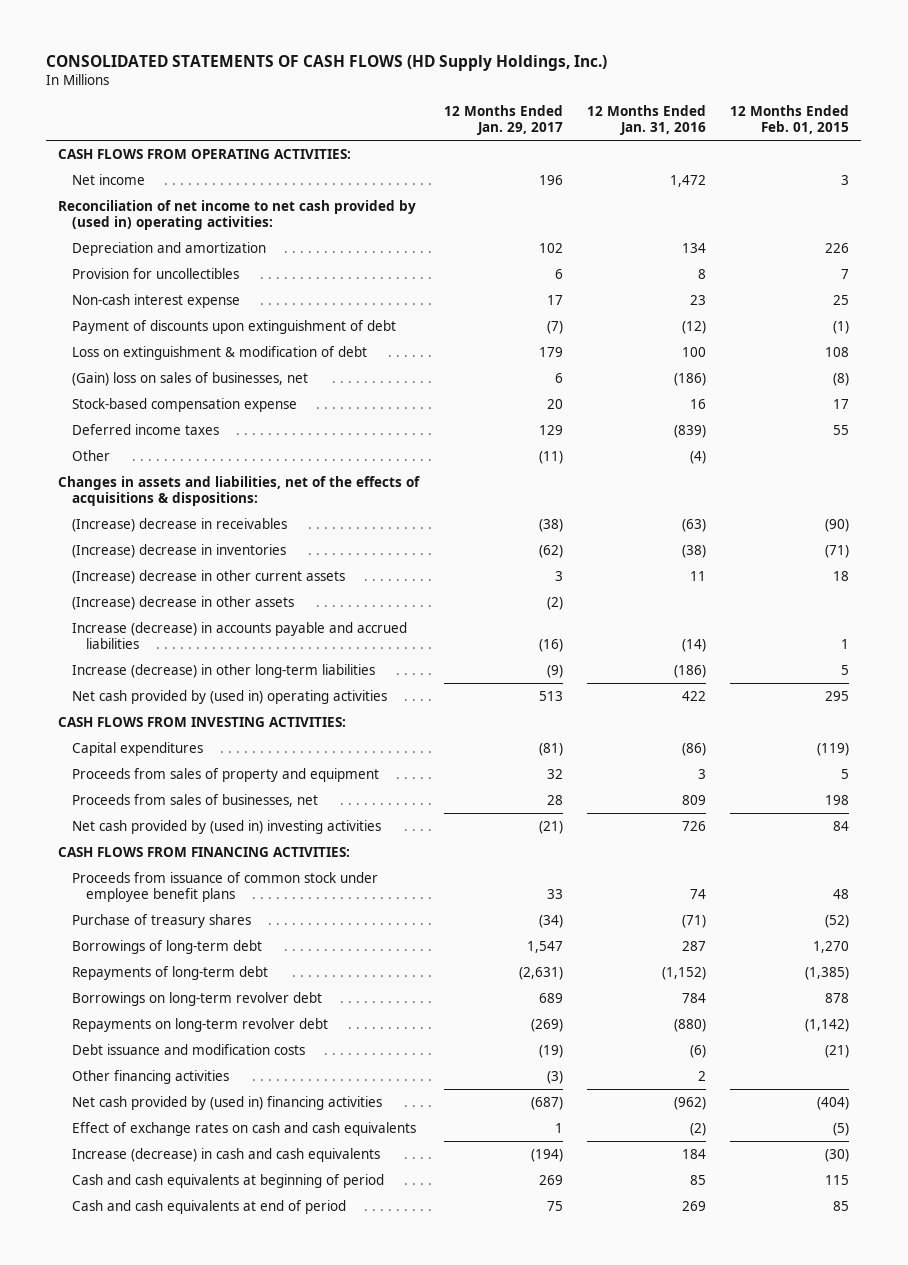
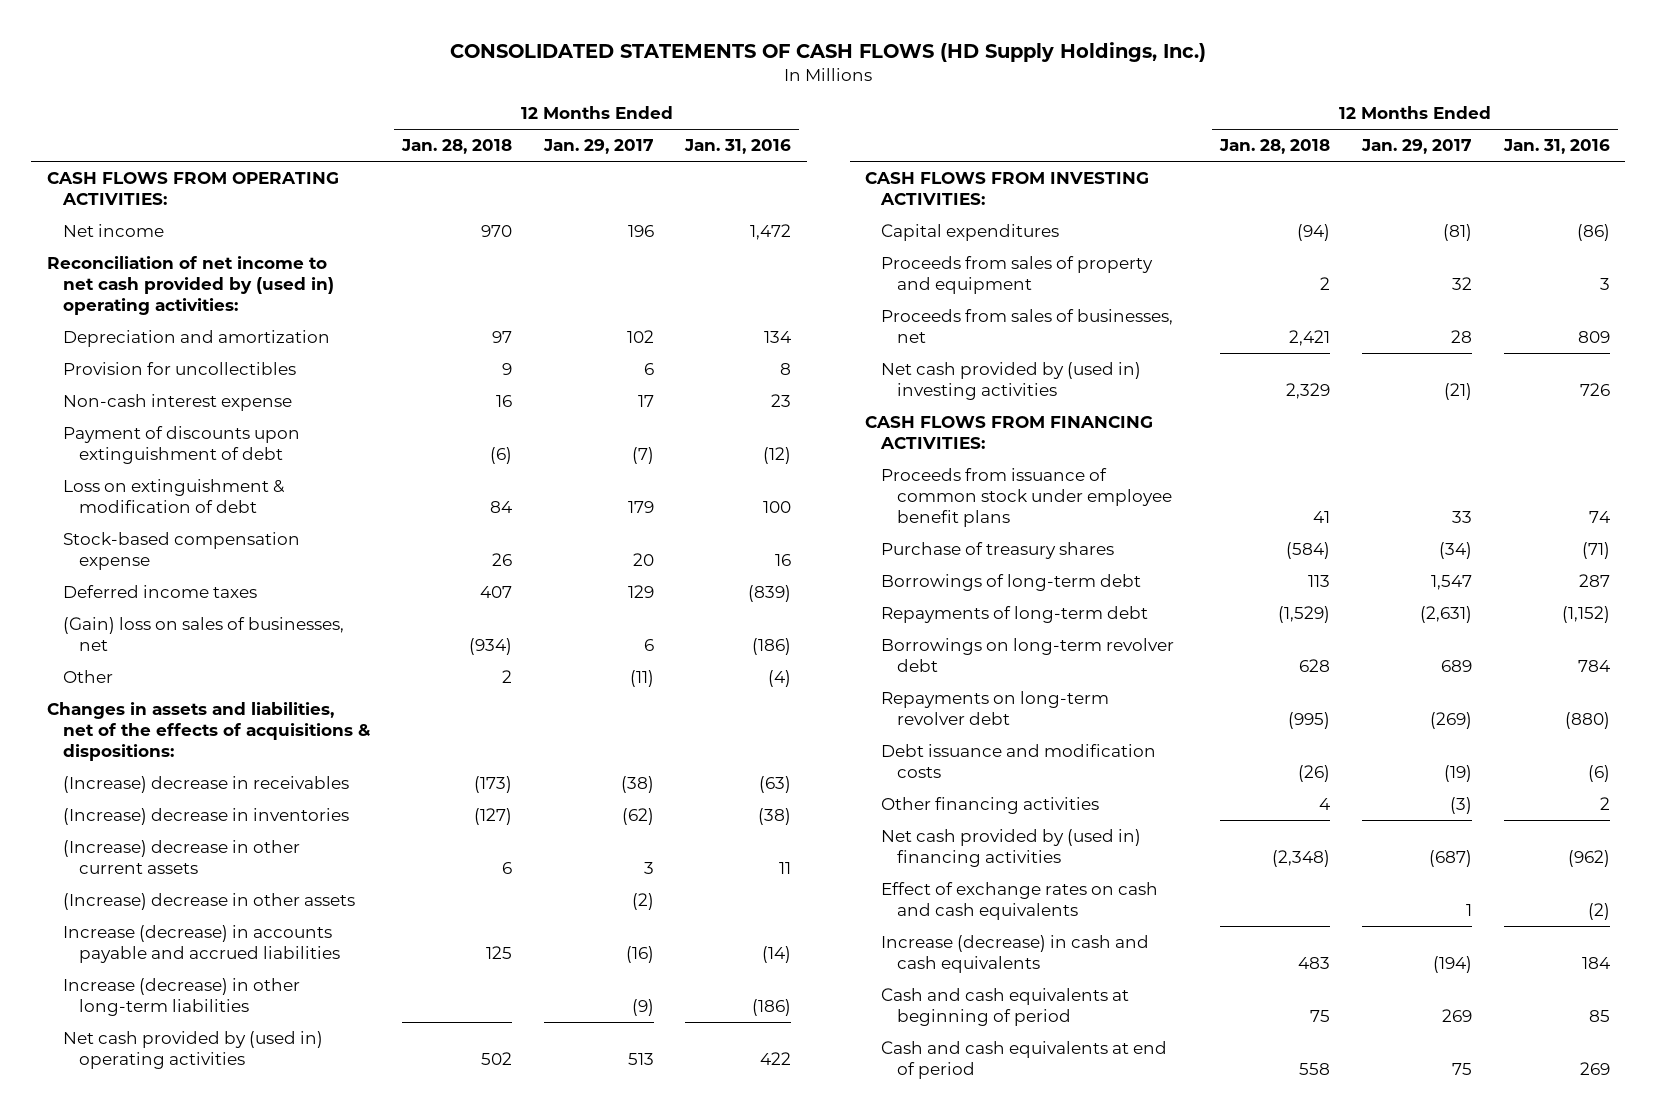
[730,104,850,135] 12 Months Ended Feb. 01, 2015 -> none
none -> [400,139,512,155] Jan. 28, 2018
[72,371,309,386] (Gain) loss on sales of businesses, net -> [63,616,345,652] (Gain) loss on sales of businesses, net

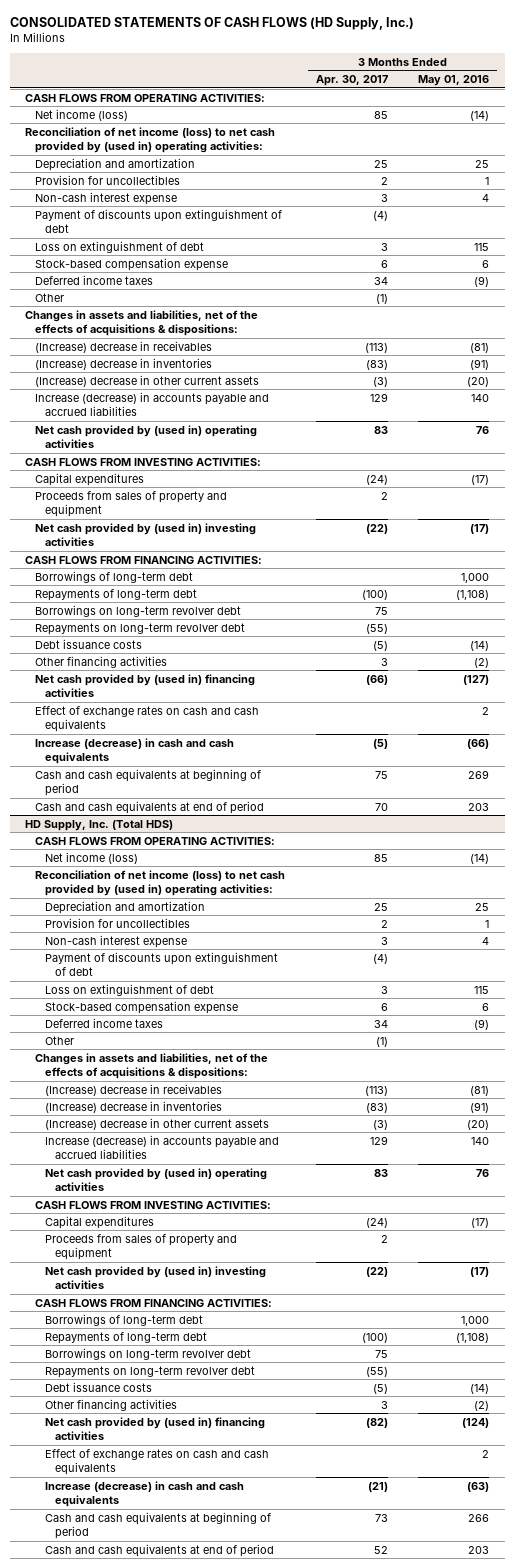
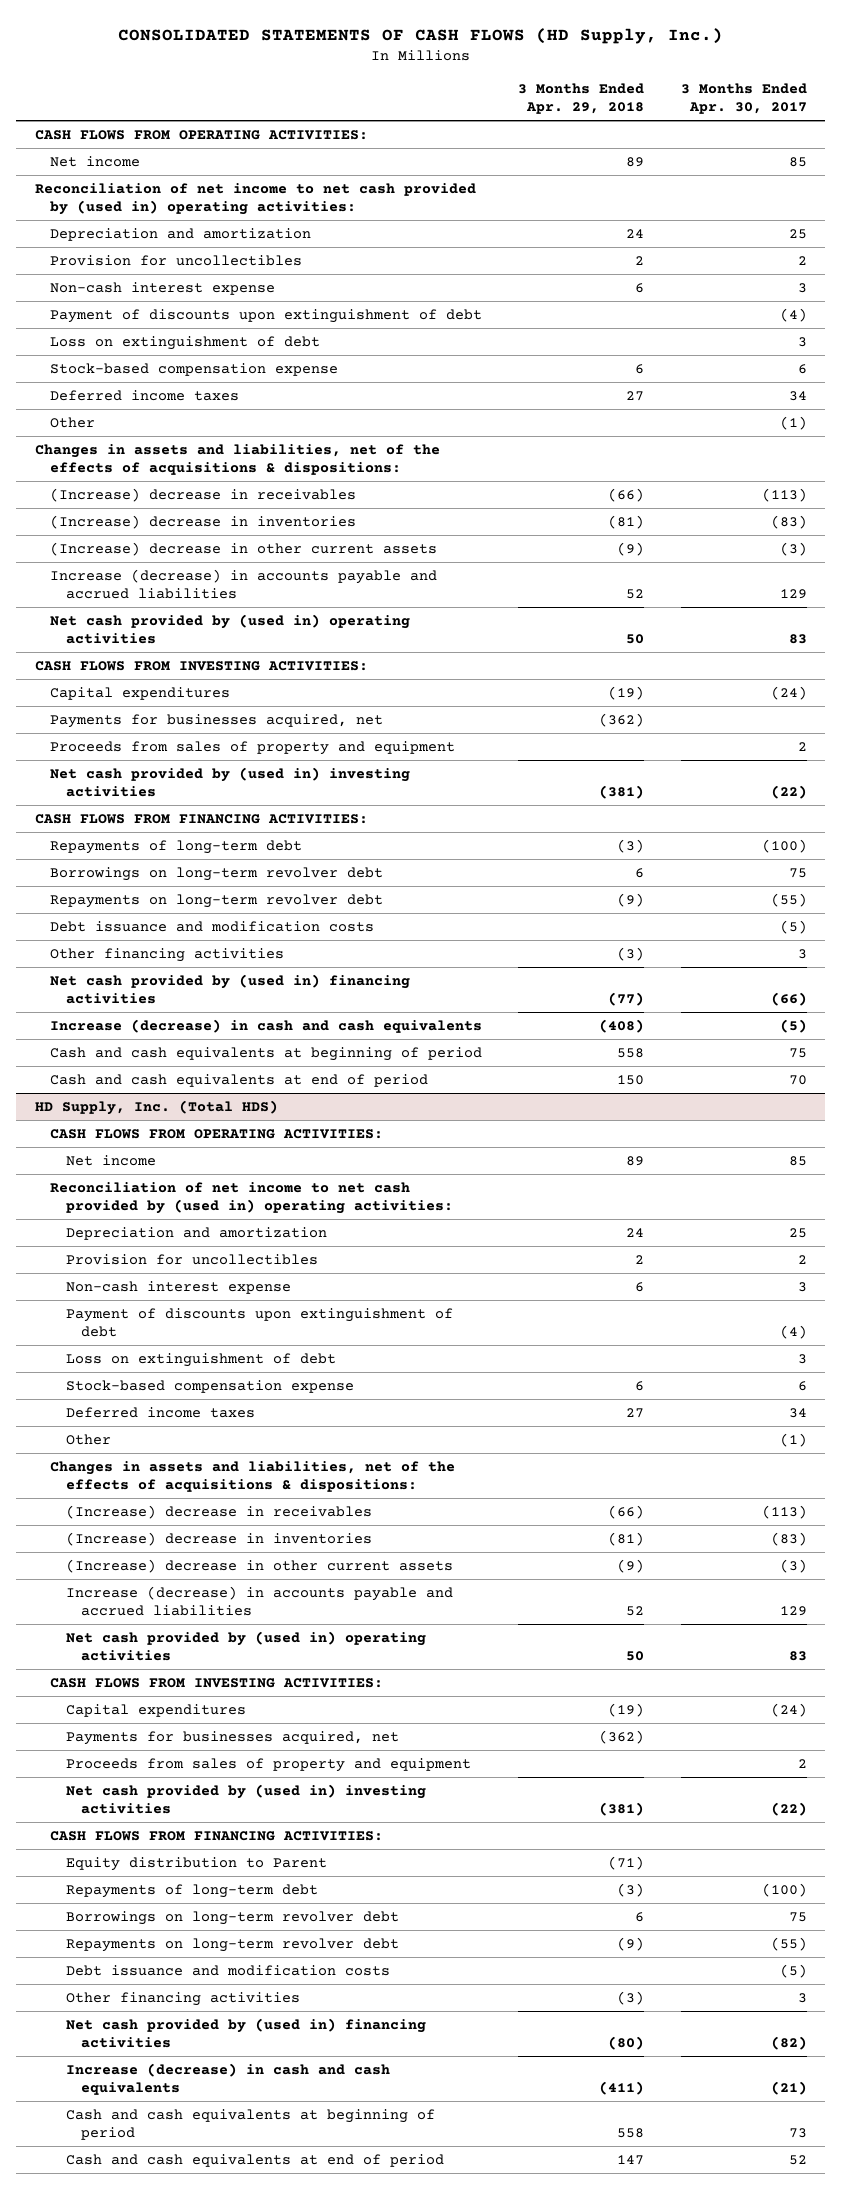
[418,75,490,87] May 01, 2016 -> none
none -> [518,83,645,114] 3 Months Ended Apr. 29, 2018
[34,108,128,121] Net income (loss) -> [50,155,141,167] Net income
[25,126,276,153] Reconciliation of net income (loss) to net cash provided by (used in) operating activities: -> [34,182,476,215] Reconciliation of net income to net cash provided by (used in) operating activities:
none -> [50,713,384,728] Payments for businesses acquired, net
[34,570,193,583] Borrowings of long-term debt -> none
[34,638,142,649] Debt issuance costs -> [50,920,375,932] Debt issuance and modification costs
[34,705,259,732] Effect of exchange rates on cash and cash equivalents -> none
[44,851,138,864] Net income (loss) -> [65,1154,156,1166] Net income
[34,869,285,896] Reconciliation of net income (loss) to net cash provided by (used in) operating activities: -> [50,1181,453,1214] Reconciliation of net income to net cash provided by (used in) operating activities:
none -> [65,1730,399,1745] Payments for businesses acquired, net
[44,1313,203,1326] Borrowings of long-term debt -> none
none -> [65,1856,327,1871] Equity distribution to Parent
[44,1381,152,1392] Debt issuance costs -> [65,1964,390,1976] Debt issuance and modification costs
[44,1448,269,1475] Effect of exchange rates on cash and cash equivalents -> none

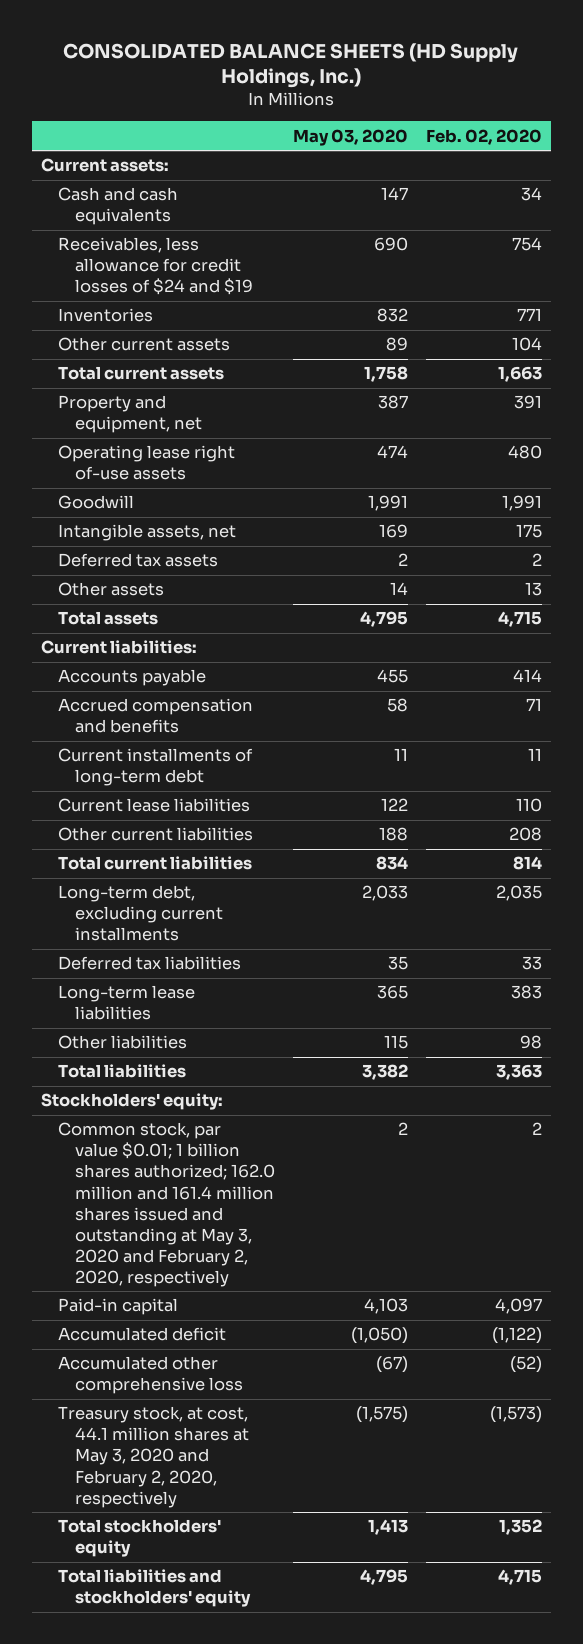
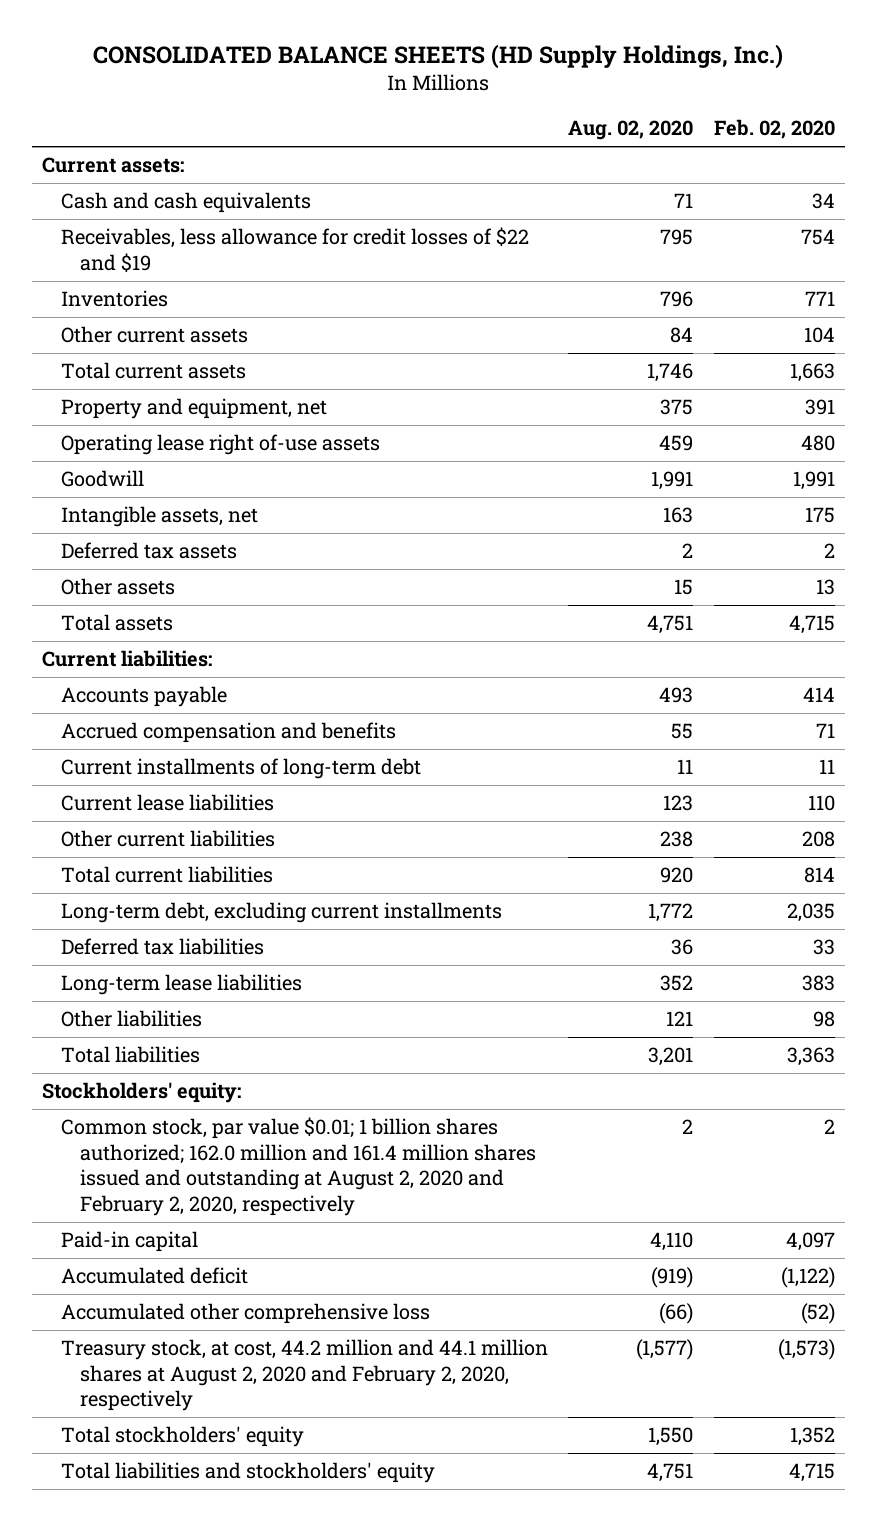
[292,128,408,146] May 03, 2020 -> none
none -> [568,120,694,141] Aug. 02, 2020
[58,237,253,296] Receivables, less allowance for credit losses of $24 and $19 -> [61,227,530,273] Receivables, less allowance for credit losses of $22 and $19
[58,1122,275,1287] Common stock, par value $0.01; 1 billion shares authorized; 162.0 million and 161.4 million shares issued and outstanding at May 3, 2020 and February 2, 2020, respectively -> [61,1117,537,1217] Common stock, par value $0.01; 1 billion shares authorized; 162.0 million and 161.4 million shares issued and outstanding at August 2, 2020 and February 2, 2020, respectively
[58,1406,249,1508] Treasury stock, at cost, 44.1 million shares at May 3, 2020 and February 2, 2020, respectively -> [61,1339,549,1412] Treasury stock, at cost, 44.2 million and 44.1 million shares at August 2, 2020 and February 2, 2020, respectively

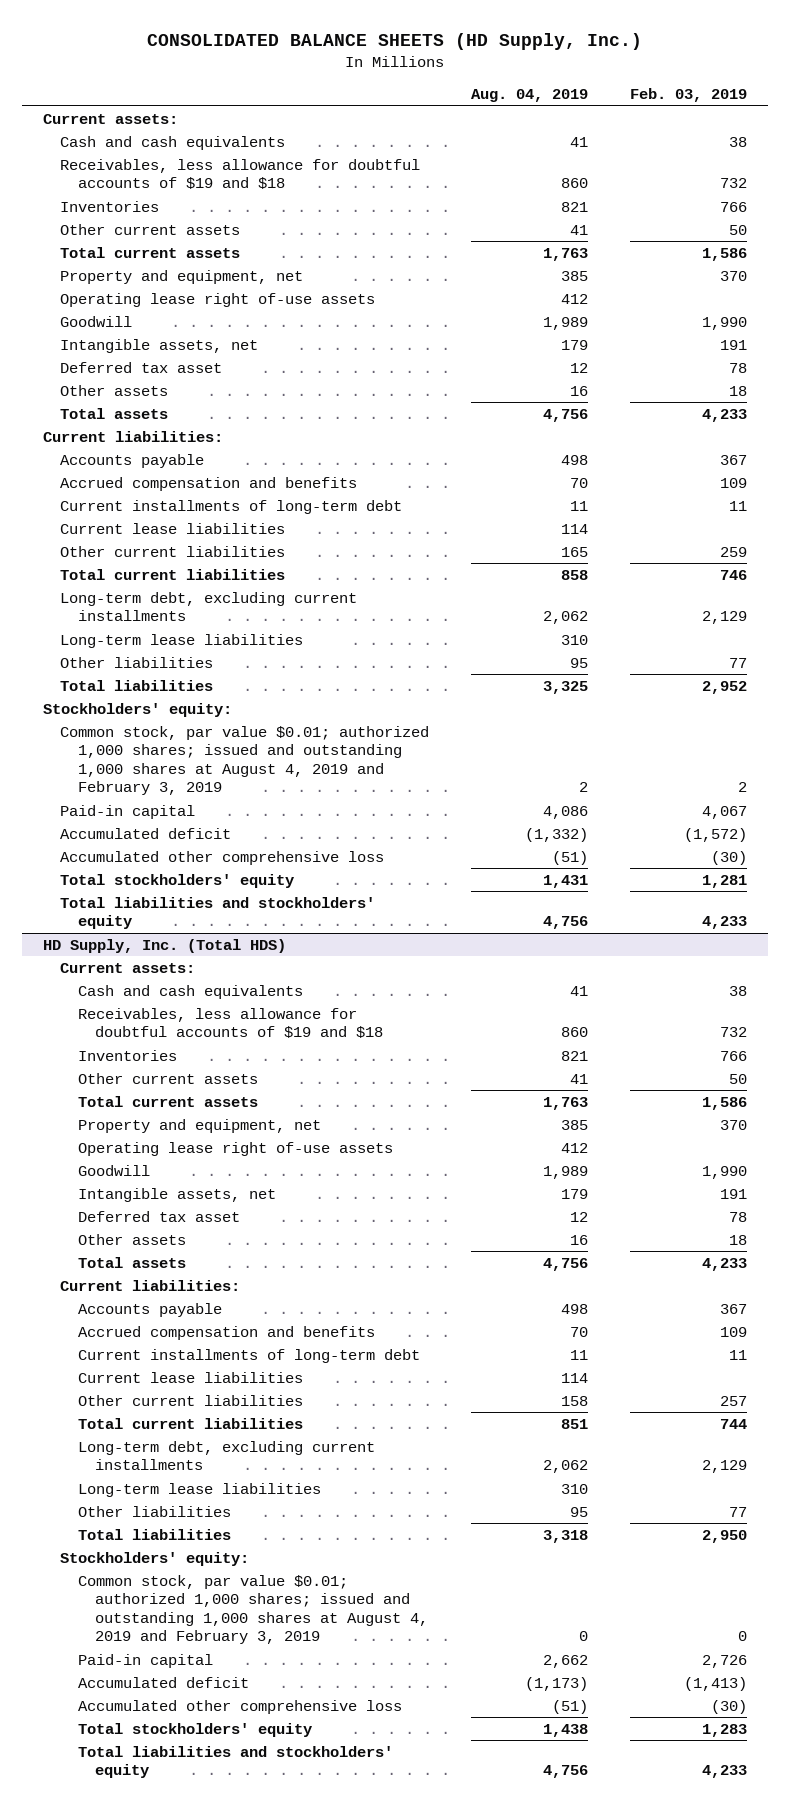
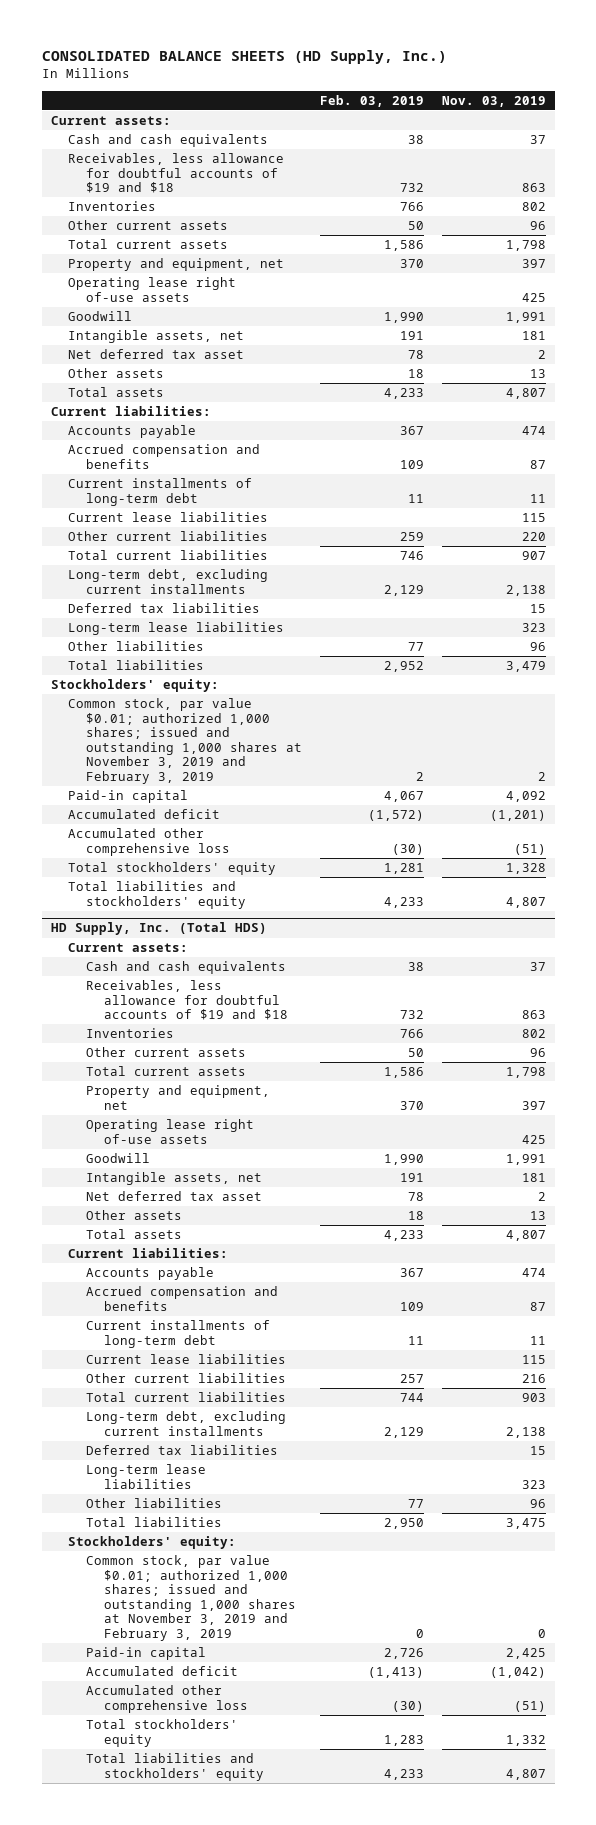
[471,89,589,103] Aug. 04, 2019 -> none
none -> [441,95,546,107] Nov. 03, 2019
[60,361,223,373] Deferred tax asset -> [68,349,245,360] Net deferred tax asset
none -> [68,603,261,614] Deferred tax liabilities
[60,725,430,796] Common stock, par value $0.01; authorized 1,000 shares; issued and outstanding 1,000 shares at August 4, 2019 and February 3, 2019 -> [68,698,303,784] Common stock, par value $0.01; authorized 1,000 shares; issued and outstanding 1,000 shares at November 3, 2019 and February 3, 2019
[77,1210,240,1222] Deferred tax asset -> [86,1191,263,1202] Net deferred tax asset
none -> [86,1445,279,1456] Deferred tax liabilities
[77,1574,429,1645] Common stock, par value $0.01; authorized 1,000 shares; issued and outstanding 1,000 shares at August 4, 2019 and February 3, 2019 -> [86,1555,296,1641] Common stock, par value $0.01; authorized 1,000 shares; issued and outstanding 1,000 shares at November 3, 2019 and February 3, 2019

